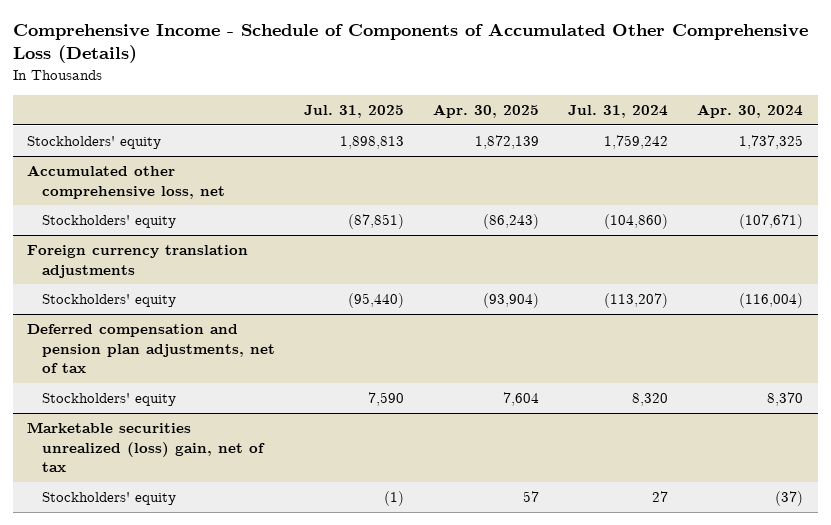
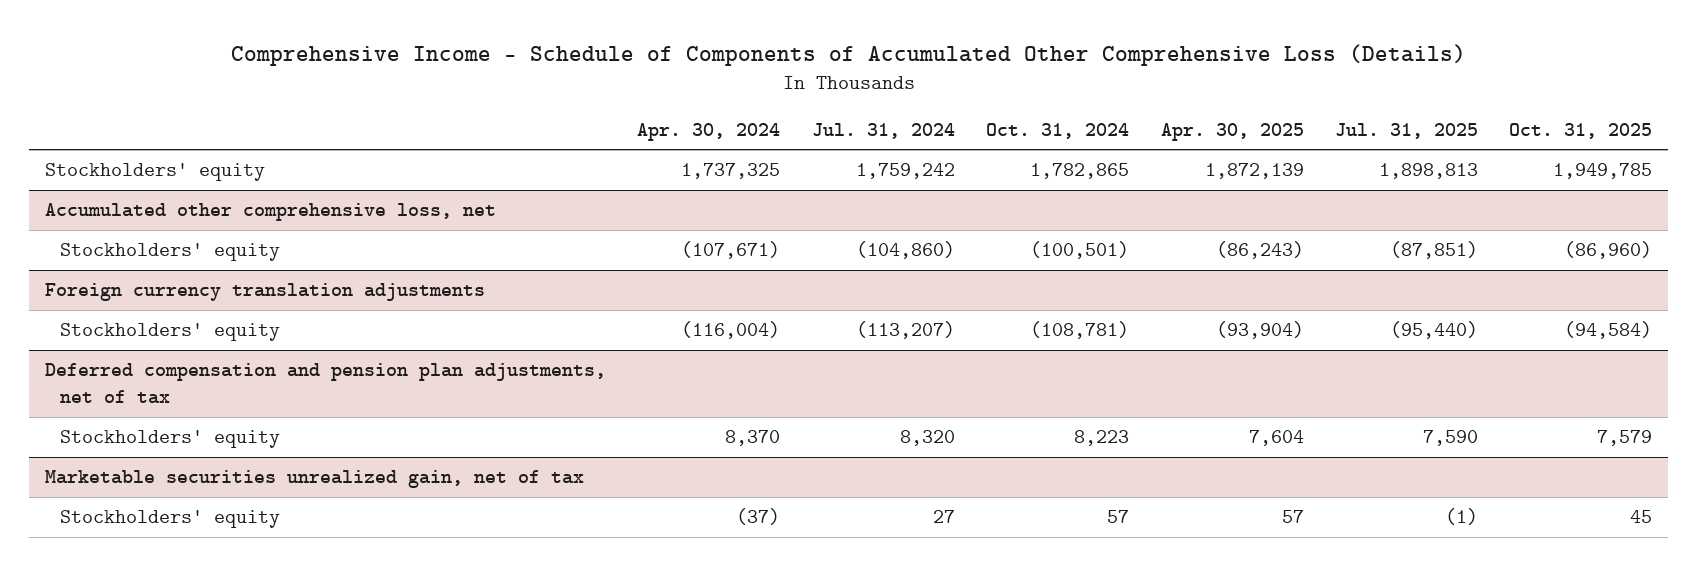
none -> [986,122,1130,139] Oct. 31, 2024
none -> [1509,122,1653,139] Oct. 31, 2025
[27,422,266,472] Marketable securities unrealized (loss) gain, net of tax -> [44,470,584,489] Marketable securities unrealized gain, net of tax

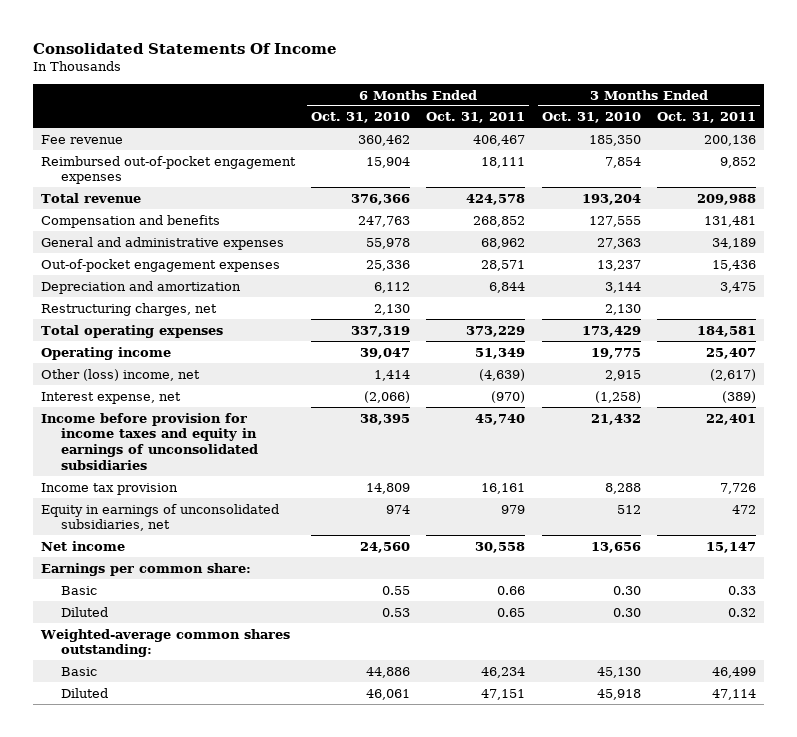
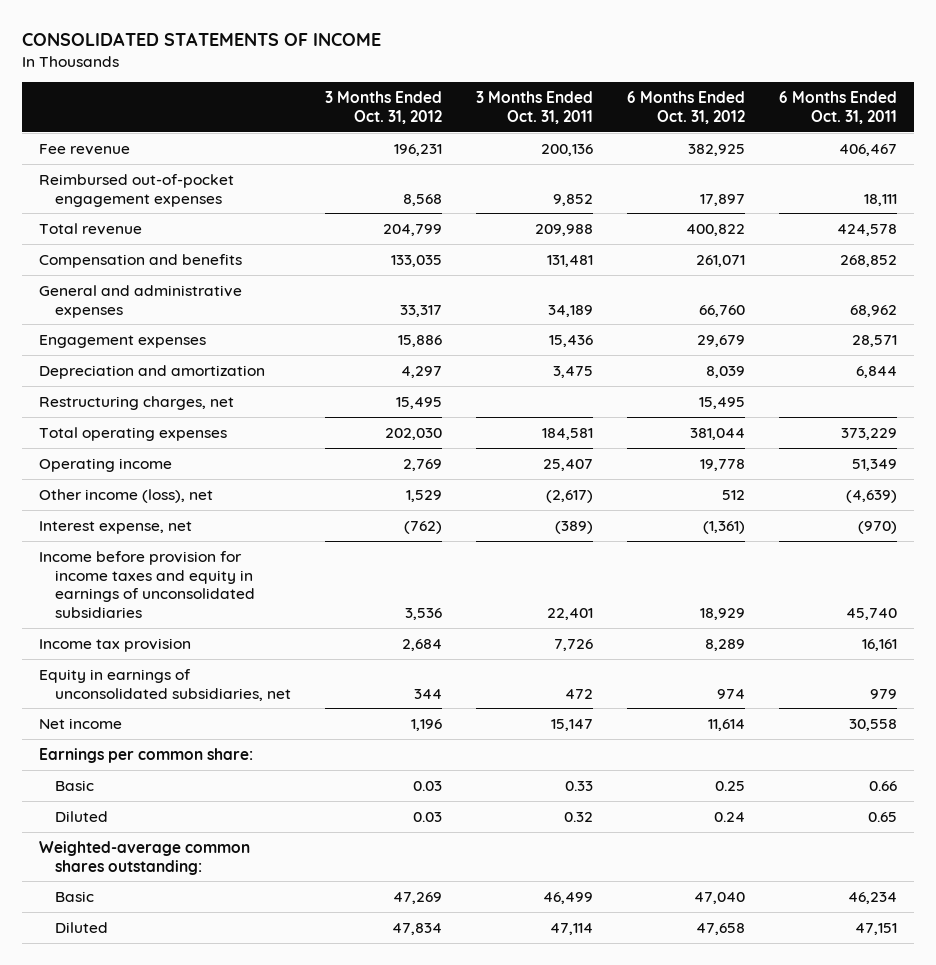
[33,42,338,54] Consolidated Statements Of Income -> [21,31,381,46] CONSOLIDATED STATEMENTS OF INCOME
[311,112,411,124] Oct. 31, 2010 -> none
[541,112,641,124] Oct. 31, 2010 -> none
none -> [324,90,442,124] 3 Months Ended Oct. 31, 2012
none -> [626,90,745,124] 6 Months Ended Oct. 31, 2012
[41,258,281,272] Out-of-pocket engagement expenses -> [38,334,206,348] Engagement expenses
[41,368,201,381] Other (loss) income, net -> [38,488,213,503] Other income (loss), net

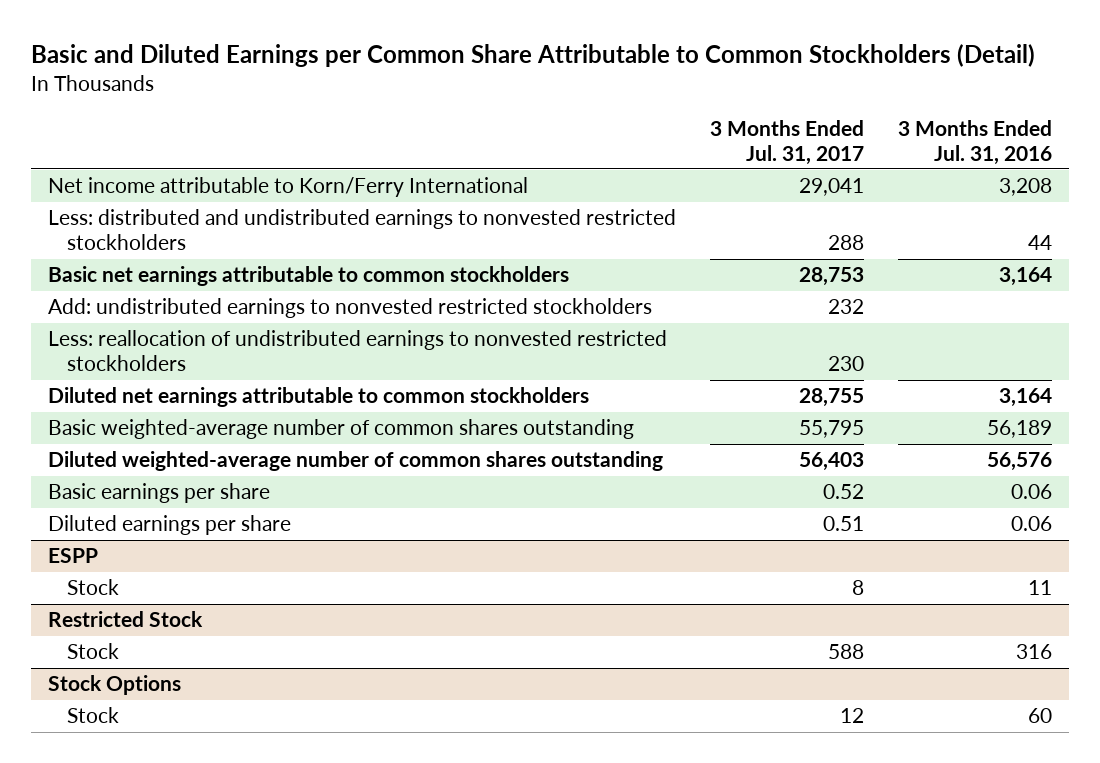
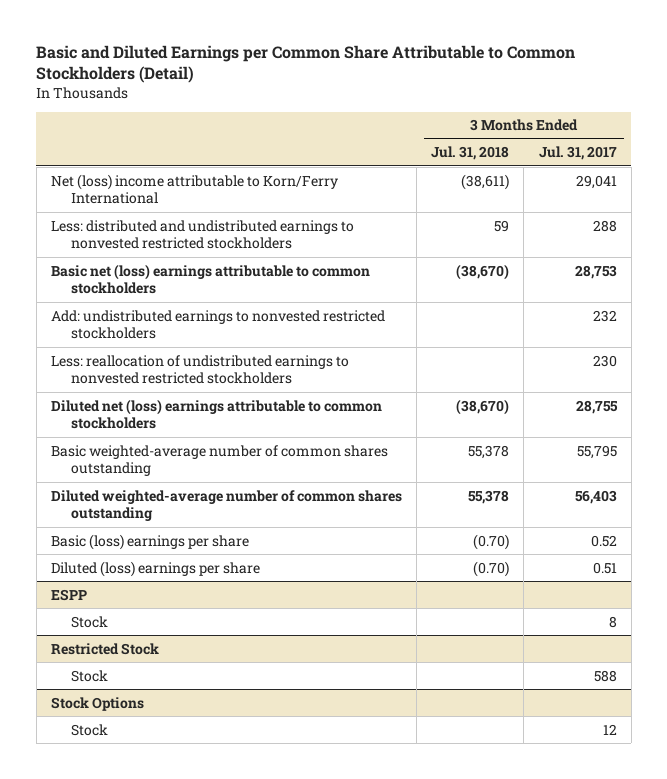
[897,119,1052,165] 3 Months Ended Jul. 31, 2016 -> none
none -> [431,146,510,161] Jul. 31, 2018
[47,177,528,198] Net income attributable to Korn/Ferry International -> [50,173,338,204] Net (loss) income attributable to Korn/Ferry International
[47,266,569,287] Basic net earnings attributable to common stockholders -> [50,263,370,294] Basic net (loss) earnings attributable to common stockholders
[47,387,589,408] Diluted net earnings attributable to common stockholders -> [50,398,382,429] Diluted net (loss) earnings attributable to common stockholders
[47,483,270,504] Basic earnings per share -> [50,533,249,550] Basic (loss) earnings per share
[47,515,291,536] Diluted earnings per share -> [50,560,260,577] Diluted (loss) earnings per share

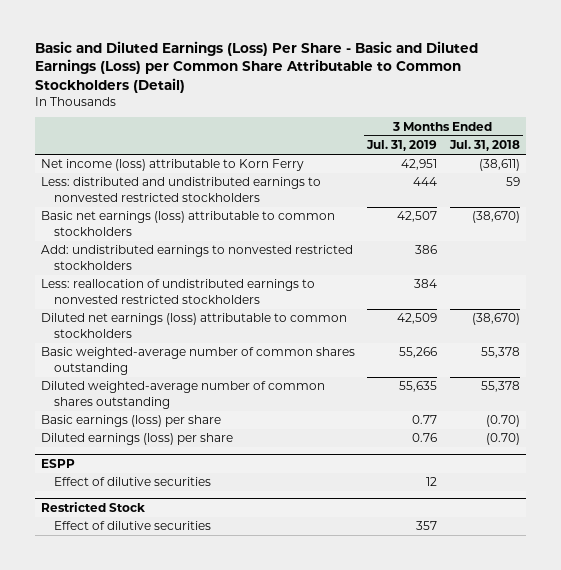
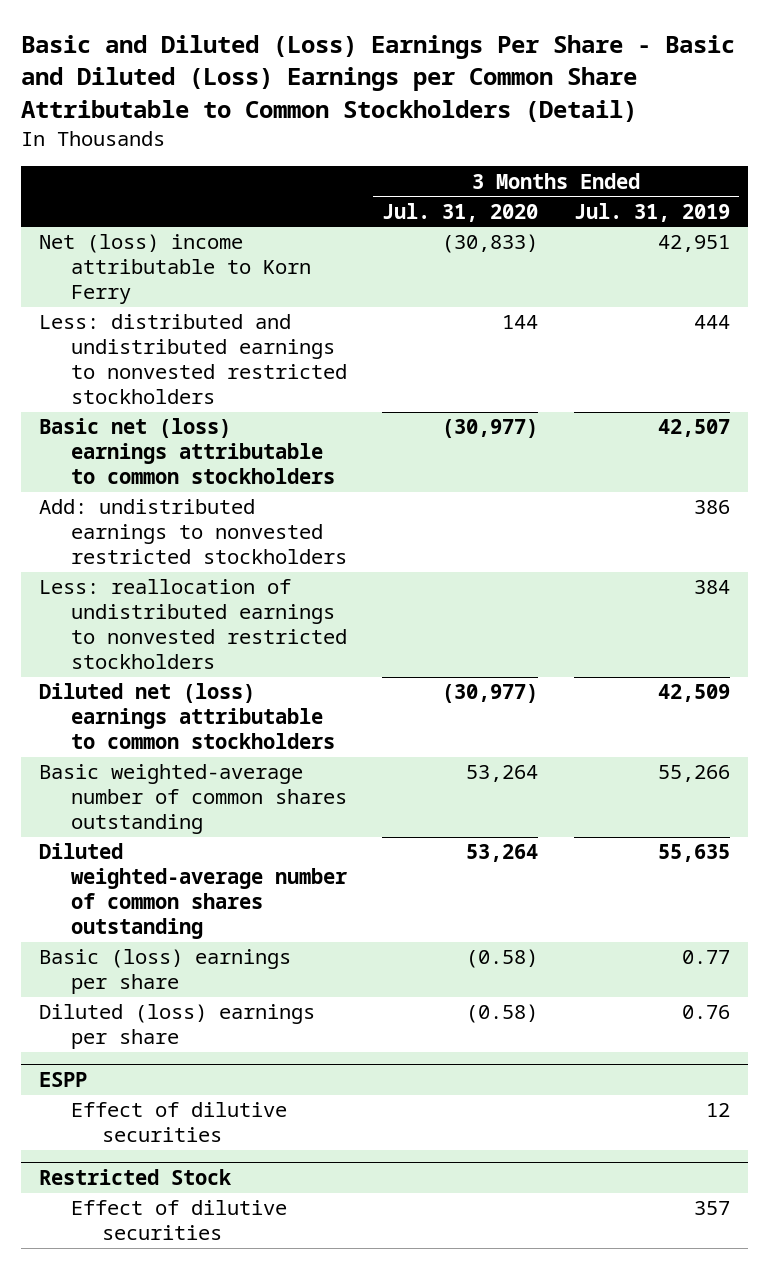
[34,41,478,93] Basic and Diluted Earnings (Loss) Per Share - Basic and Diluted Earnings (Loss) per Common Share Attributable to Common Stockholders (Detail) -> [21,35,736,122] Basic and Diluted (Loss) Earnings Per Share - Basic and Diluted (Loss) Earnings per Common Share Attributable to Common Stockholders (Detail)
[448,140,520,152] Jul. 31, 2018 -> none
none -> [382,202,539,222] Jul. 31, 2020
[40,159,304,172] Net income (loss) attributable to Korn Ferry -> [38,234,311,305] Net (loss) income attributable to Korn Ferry
[40,211,335,236] Basic net earnings (loss) attributable to common stockholders -> [38,418,335,485] Basic net (loss) earnings attributable to common stockholders
[40,313,347,338] Diluted net earnings (loss) attributable to common stockholders -> [38,683,335,750] Diluted net (loss) earnings attributable to common stockholders
[40,415,221,428] Basic earnings (loss) per share -> [38,949,291,995] Basic (loss) earnings per share
[40,433,233,446] Diluted earnings (loss) per share -> [38,1004,315,1050] Diluted (loss) earnings per share

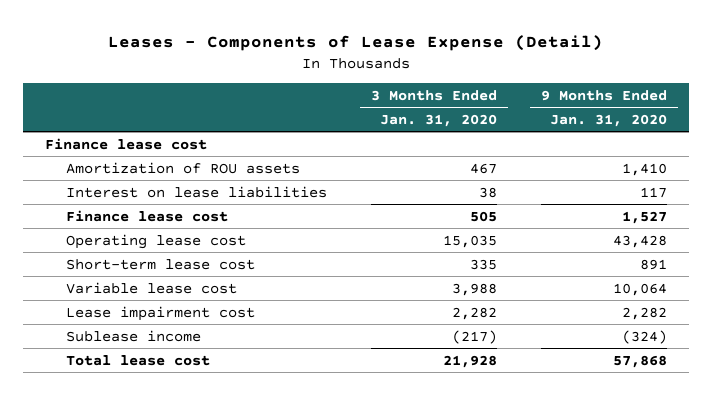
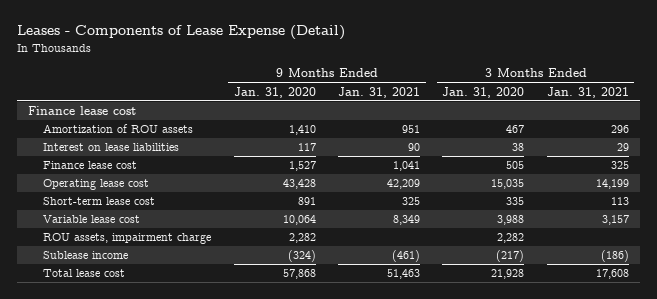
none -> [337,86,420,98] Jan. 31, 2021
none -> [546,86,629,98] Jan. 31, 2021
[65,305,255,321] Lease impairment cost -> [43,233,212,245] ROU assets, impairment charge

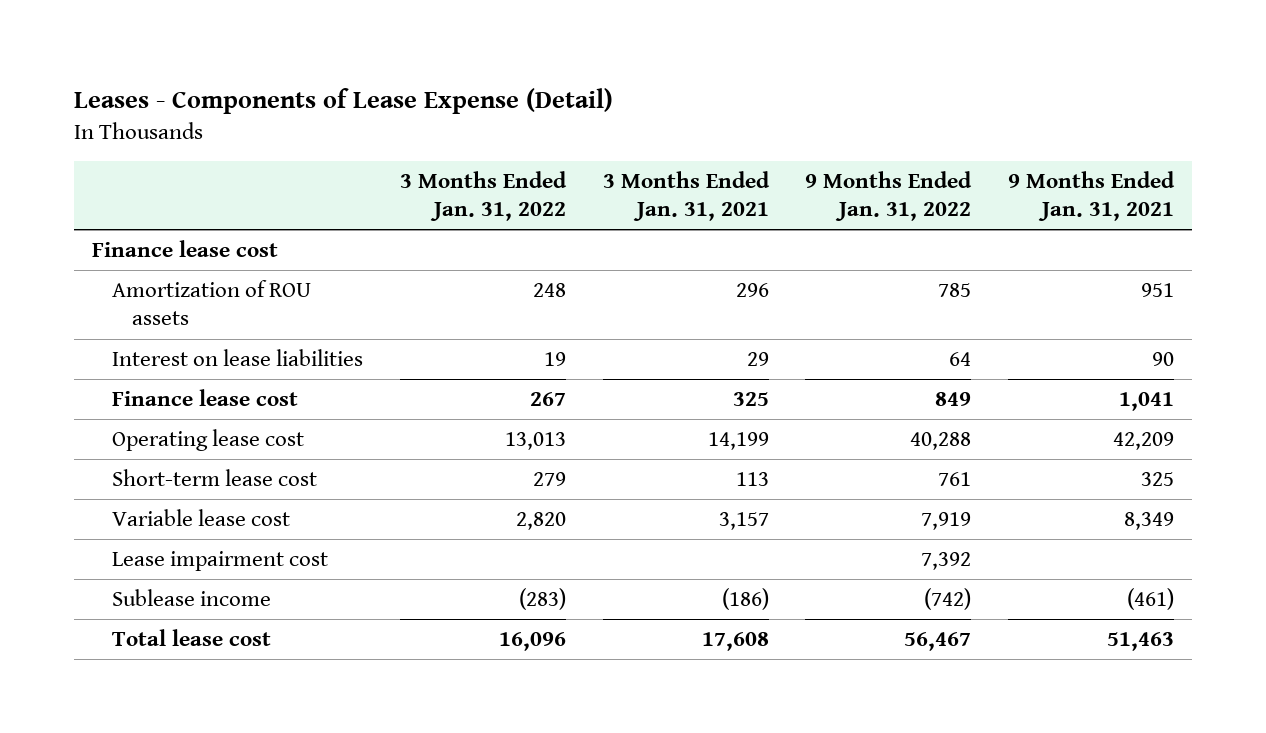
[233,86,316,98] Jan. 31, 2020 -> none
[442,86,525,98] Jan. 31, 2020 -> none
none -> [399,170,567,222] 3 Months Ended Jan. 31, 2022
none -> [805,170,973,222] 9 Months Ended Jan. 31, 2022
[43,233,212,245] ROU assets, impairment charge -> [112,551,329,572] Lease impairment cost

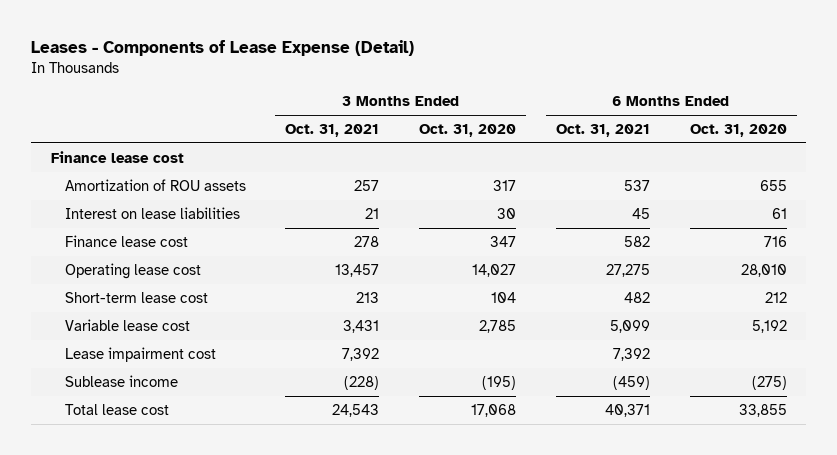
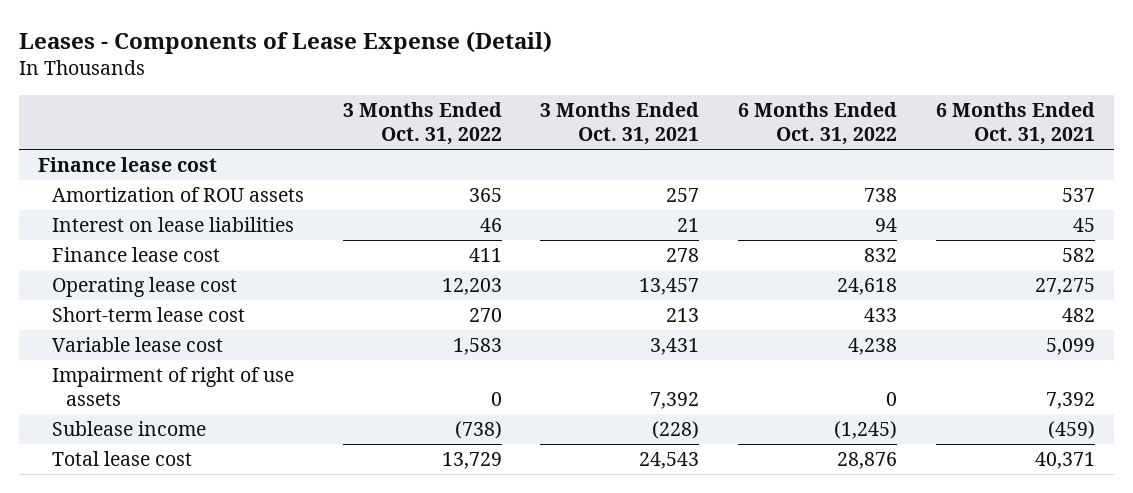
[419,123,517,137] Oct. 31, 2020 -> none
[689,123,787,137] Oct. 31, 2020 -> none
none -> [342,101,502,145] 3 Months Ended Oct. 31, 2022
none -> [738,101,898,145] 6 Months Ended Oct. 31, 2022
[64,346,216,362] Lease impairment cost -> [51,367,294,407] Impairment of right of use assets

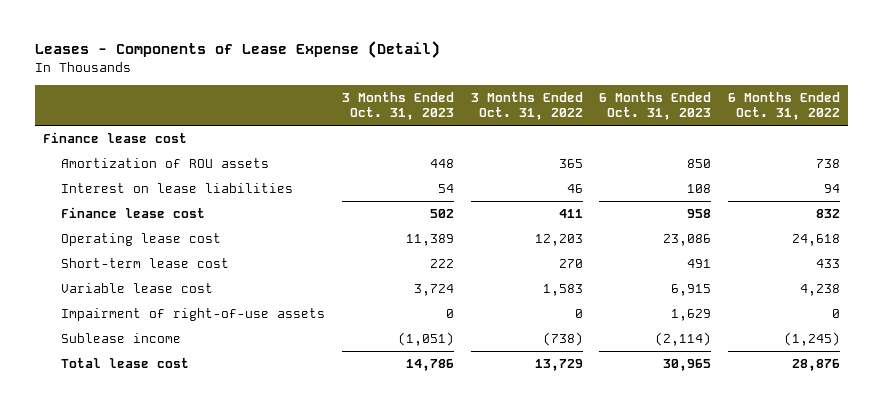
[540,101,700,145] 3 Months Ended Oct. 31, 2021 -> none
[936,101,1096,145] 6 Months Ended Oct. 31, 2021 -> none
none -> [342,91,455,121] 3 Months Ended Oct. 31, 2023
none -> [599,91,712,121] 6 Months Ended Oct. 31, 2023
[51,367,294,407] Impairment of right of use assets -> [61,307,326,321] Impairment of right-of-use assets

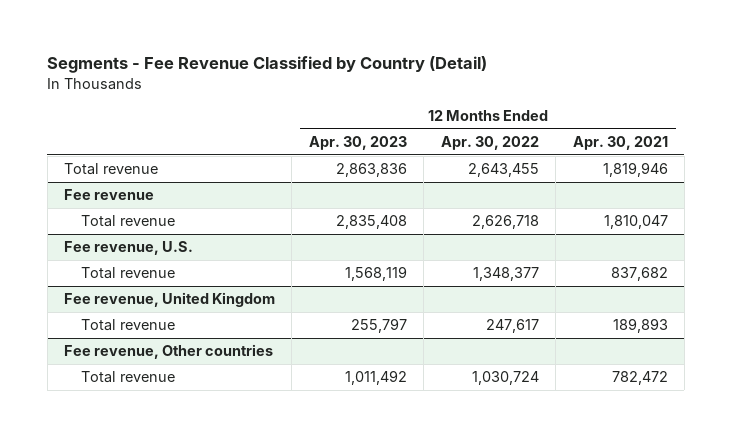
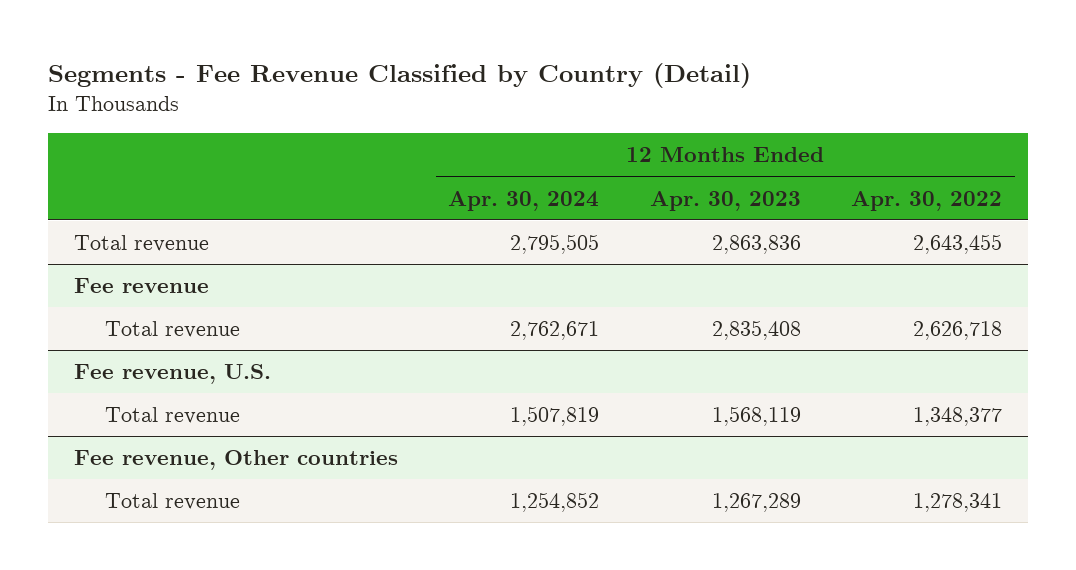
[572,136,668,151] Apr. 30, 2021 -> none
none -> [448,190,600,211] Apr. 30, 2024
[63,292,275,308] Fee revenue, United Kingdom -> none
[81,319,176,332] Total revenue -> none
[344,370,407,386] 1,011,492 -> [711,493,801,513] 1,267,289
[471,371,539,386] 1,030,724 -> [913,493,1003,513] 1,278,341

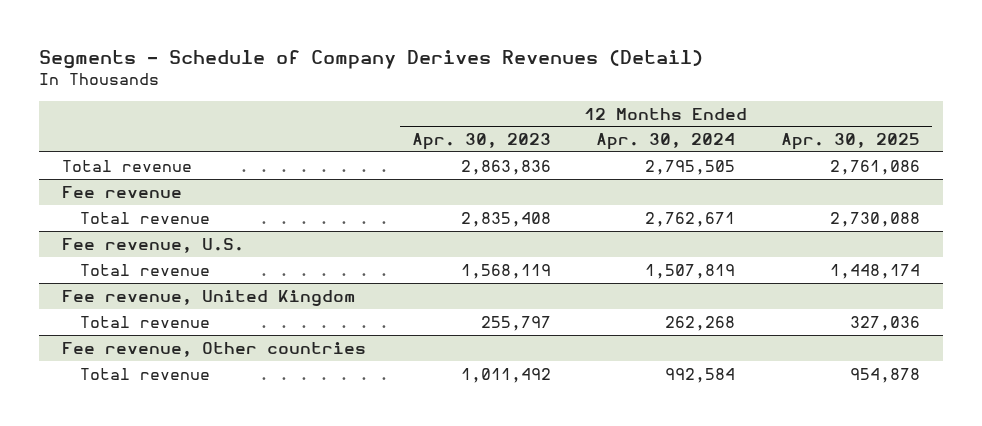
[48,63,752,89] Segments - Fee Revenue Classified by Country (Detail) -> [39,49,704,69] Segments - Schedule of Company Derives Revenues (Detail)
[851,190,1003,211] Apr. 30, 2022 -> none
none -> [781,133,921,151] Apr. 30, 2025
none -> [62,289,356,306] Fee revenue, United Kingdom
none -> [80,315,211,328] Total revenue
[510,492,600,513] 1,254,852 -> [665,367,736,383] 992,584
[711,493,801,513] 1,267,289 -> [460,367,551,383] 1,011,492

